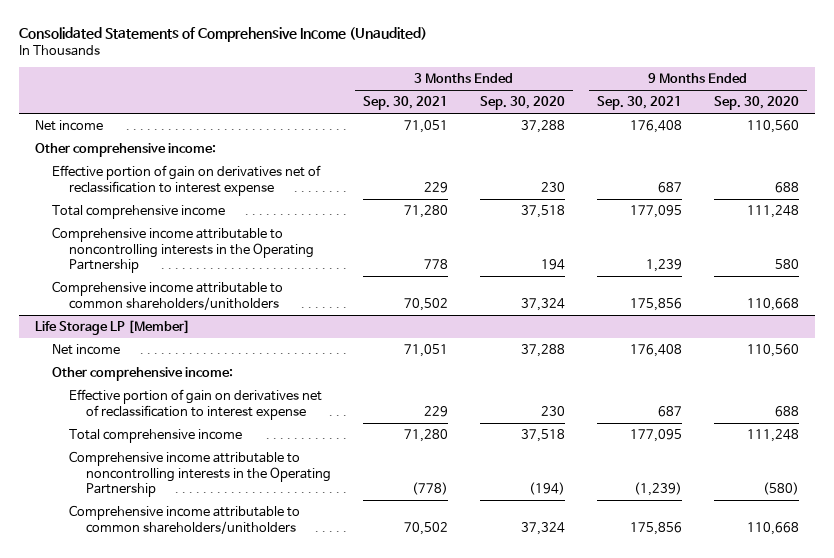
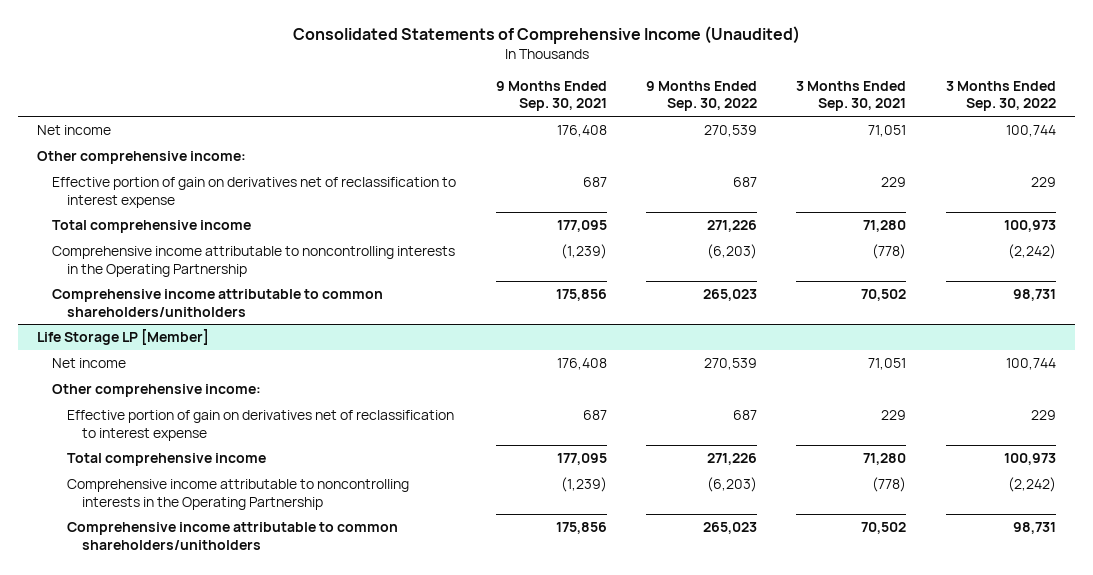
[480,96,566,111] Sep. 30, 2020 -> none
[714,96,800,111] Sep. 30, 2020 -> none
none -> [646,80,758,112] 9 Months Ended Sep. 30, 2022
none -> [945,80,1056,112] 3 Months Ended Sep. 30, 2022
[424,259,449,270] 778 -> [872,243,907,259] (778)
[646,259,683,273] 1,239 -> [560,243,607,259] (1,239)

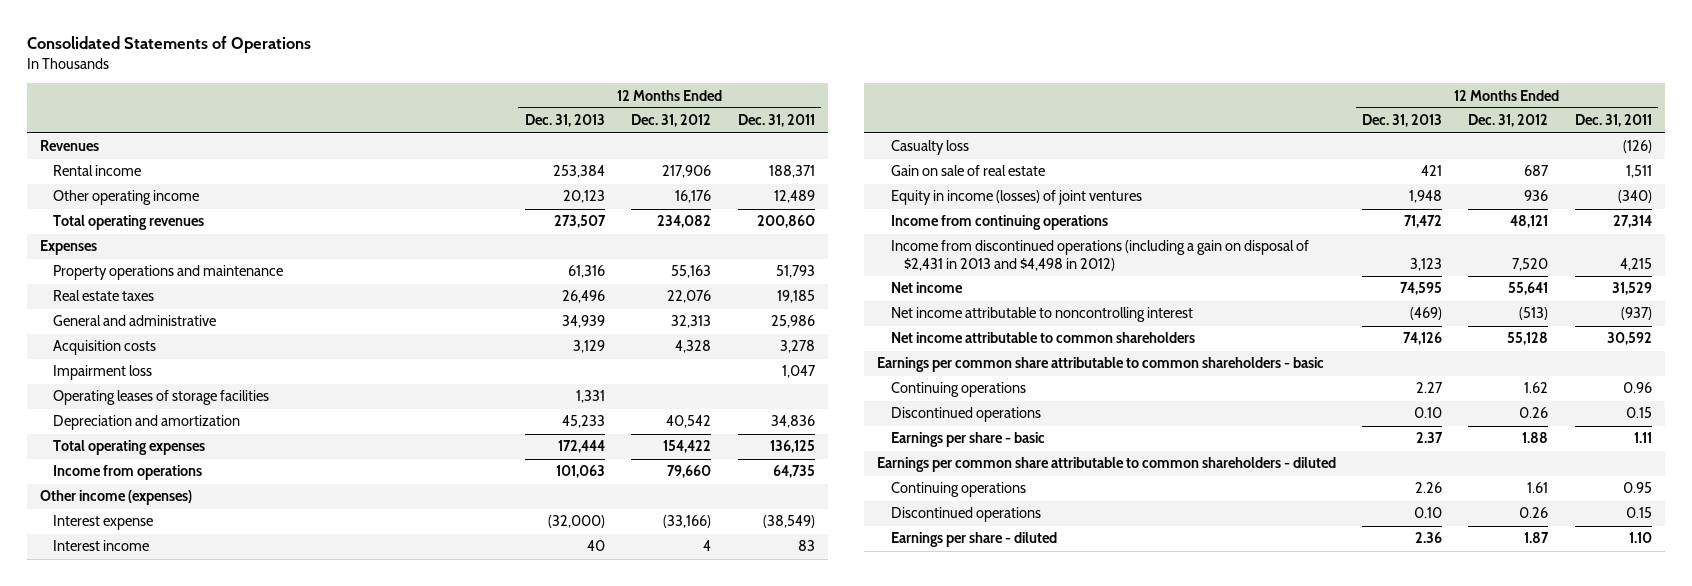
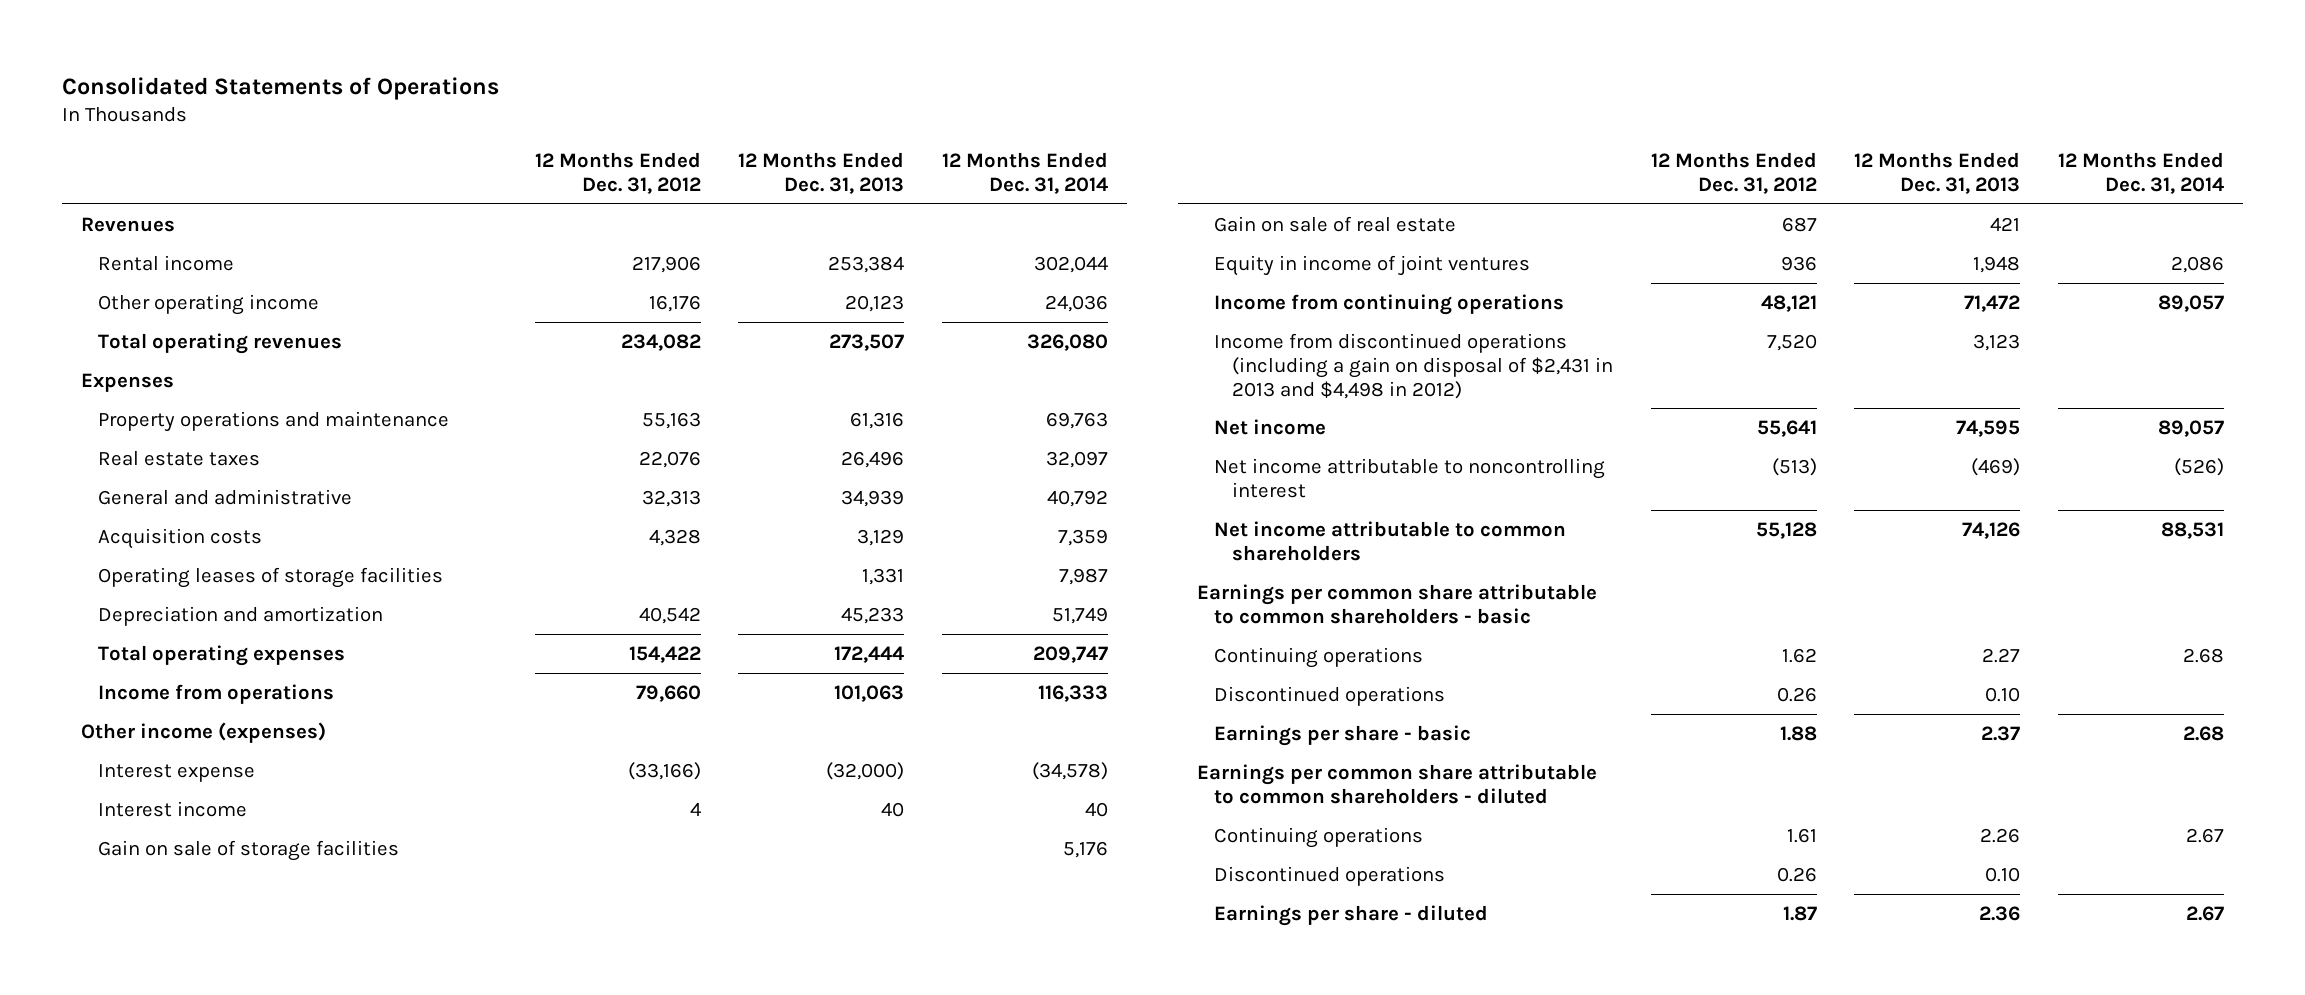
[737,114,815,128] Dec. 31, 2011 -> none
none -> [942,152,1109,195] 12 Months Ended Dec. 31, 2014
[53,365,153,381] Impairment loss -> none
[890,140,969,156] Casualty loss -> none
none -> [98,839,400,861] Gain on sale of storage facilities
[890,190,1142,206] Equity in income (losses) of joint ventures -> [1214,254,1531,276] Equity in income of joint ventures

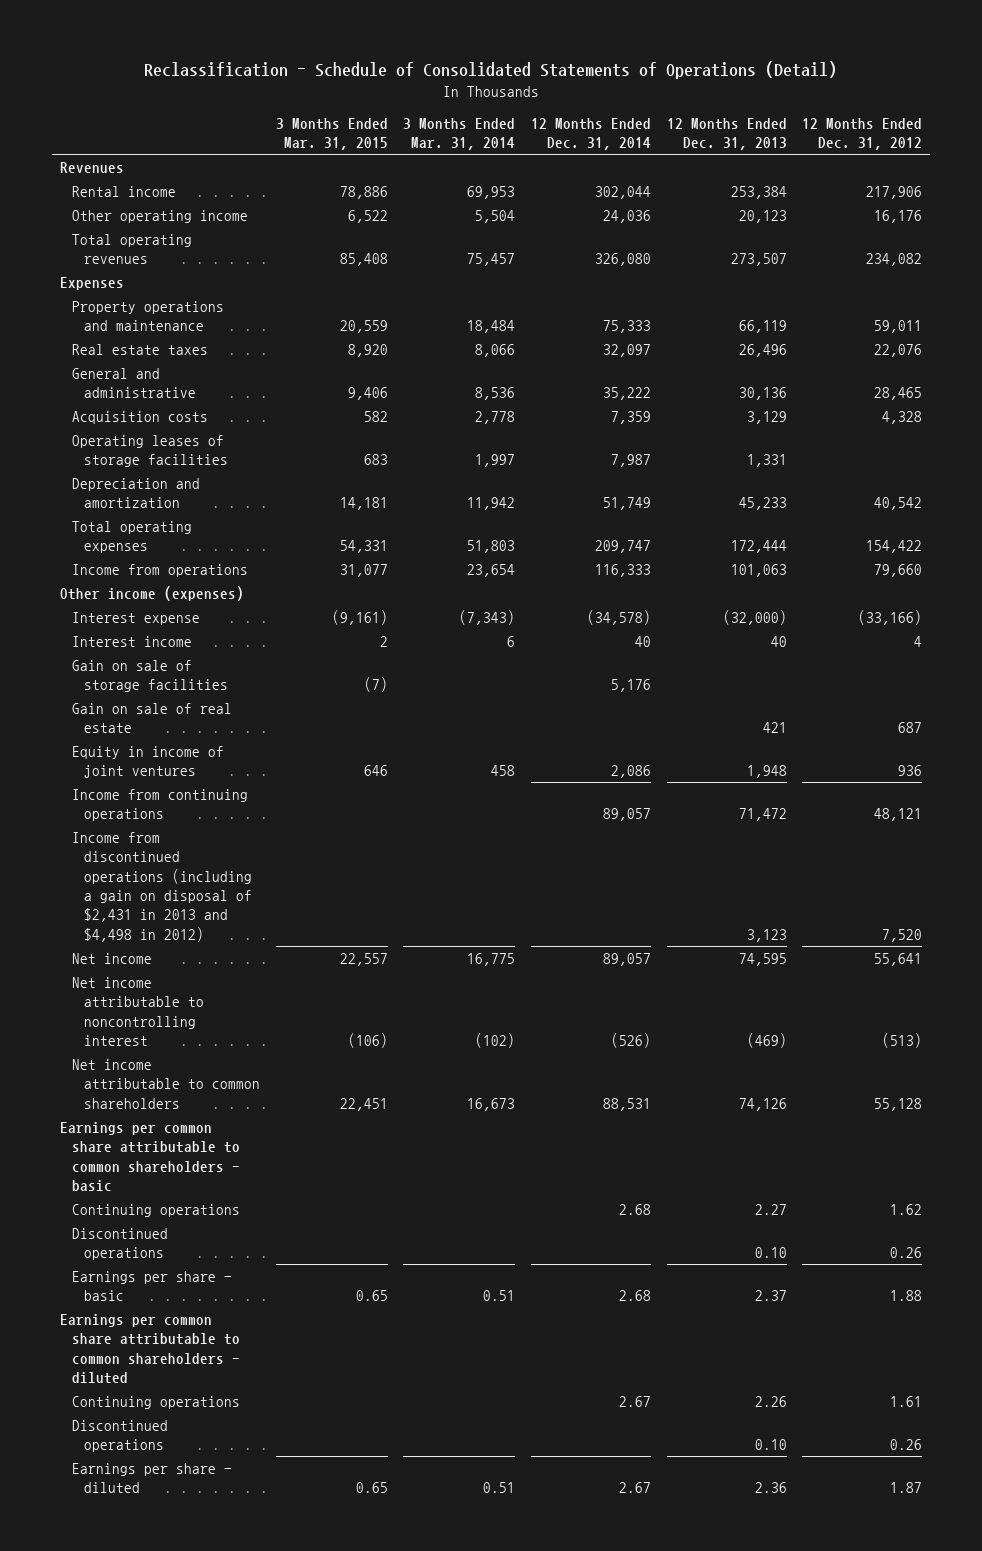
[61,76,499,100] Consolidated Statements of Operations -> [144,61,838,80] Reclassification - Schedule of Consolidated Statements of Operations (Detail)
none -> [275,117,388,150] 3 Months Ended Mar. 31, 2015
none -> [403,117,516,150] 3 Months Ended Mar. 31, 2014
[641,411,701,429] 55,163 -> [874,320,923,334] 59,011
[850,411,905,429] 61,316 -> [738,320,787,334] 66,119
[1046,411,1109,429] 69,763 -> [602,320,651,334] 75,333
[641,489,701,507] 32,313 -> [874,387,923,401] 28,465
[841,489,905,507] 34,939 -> [738,387,787,401] 30,136
[1047,489,1109,507] 40,792 -> [602,387,651,401] 35,222

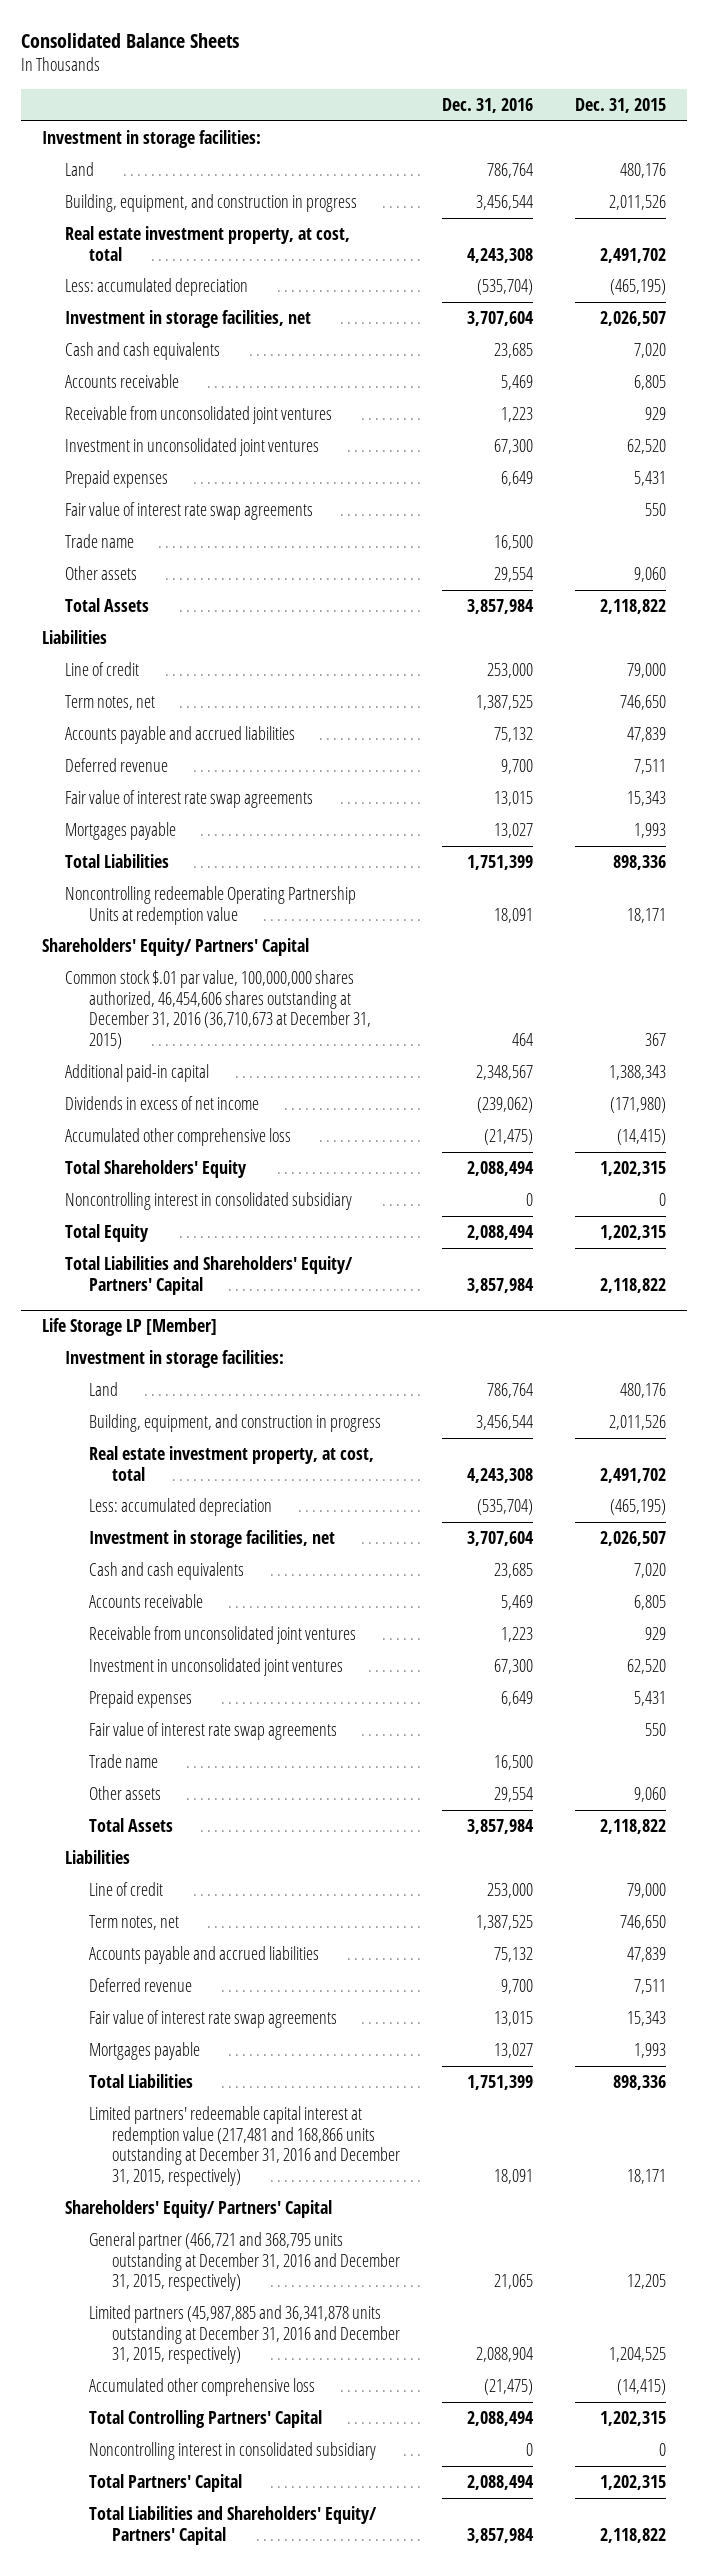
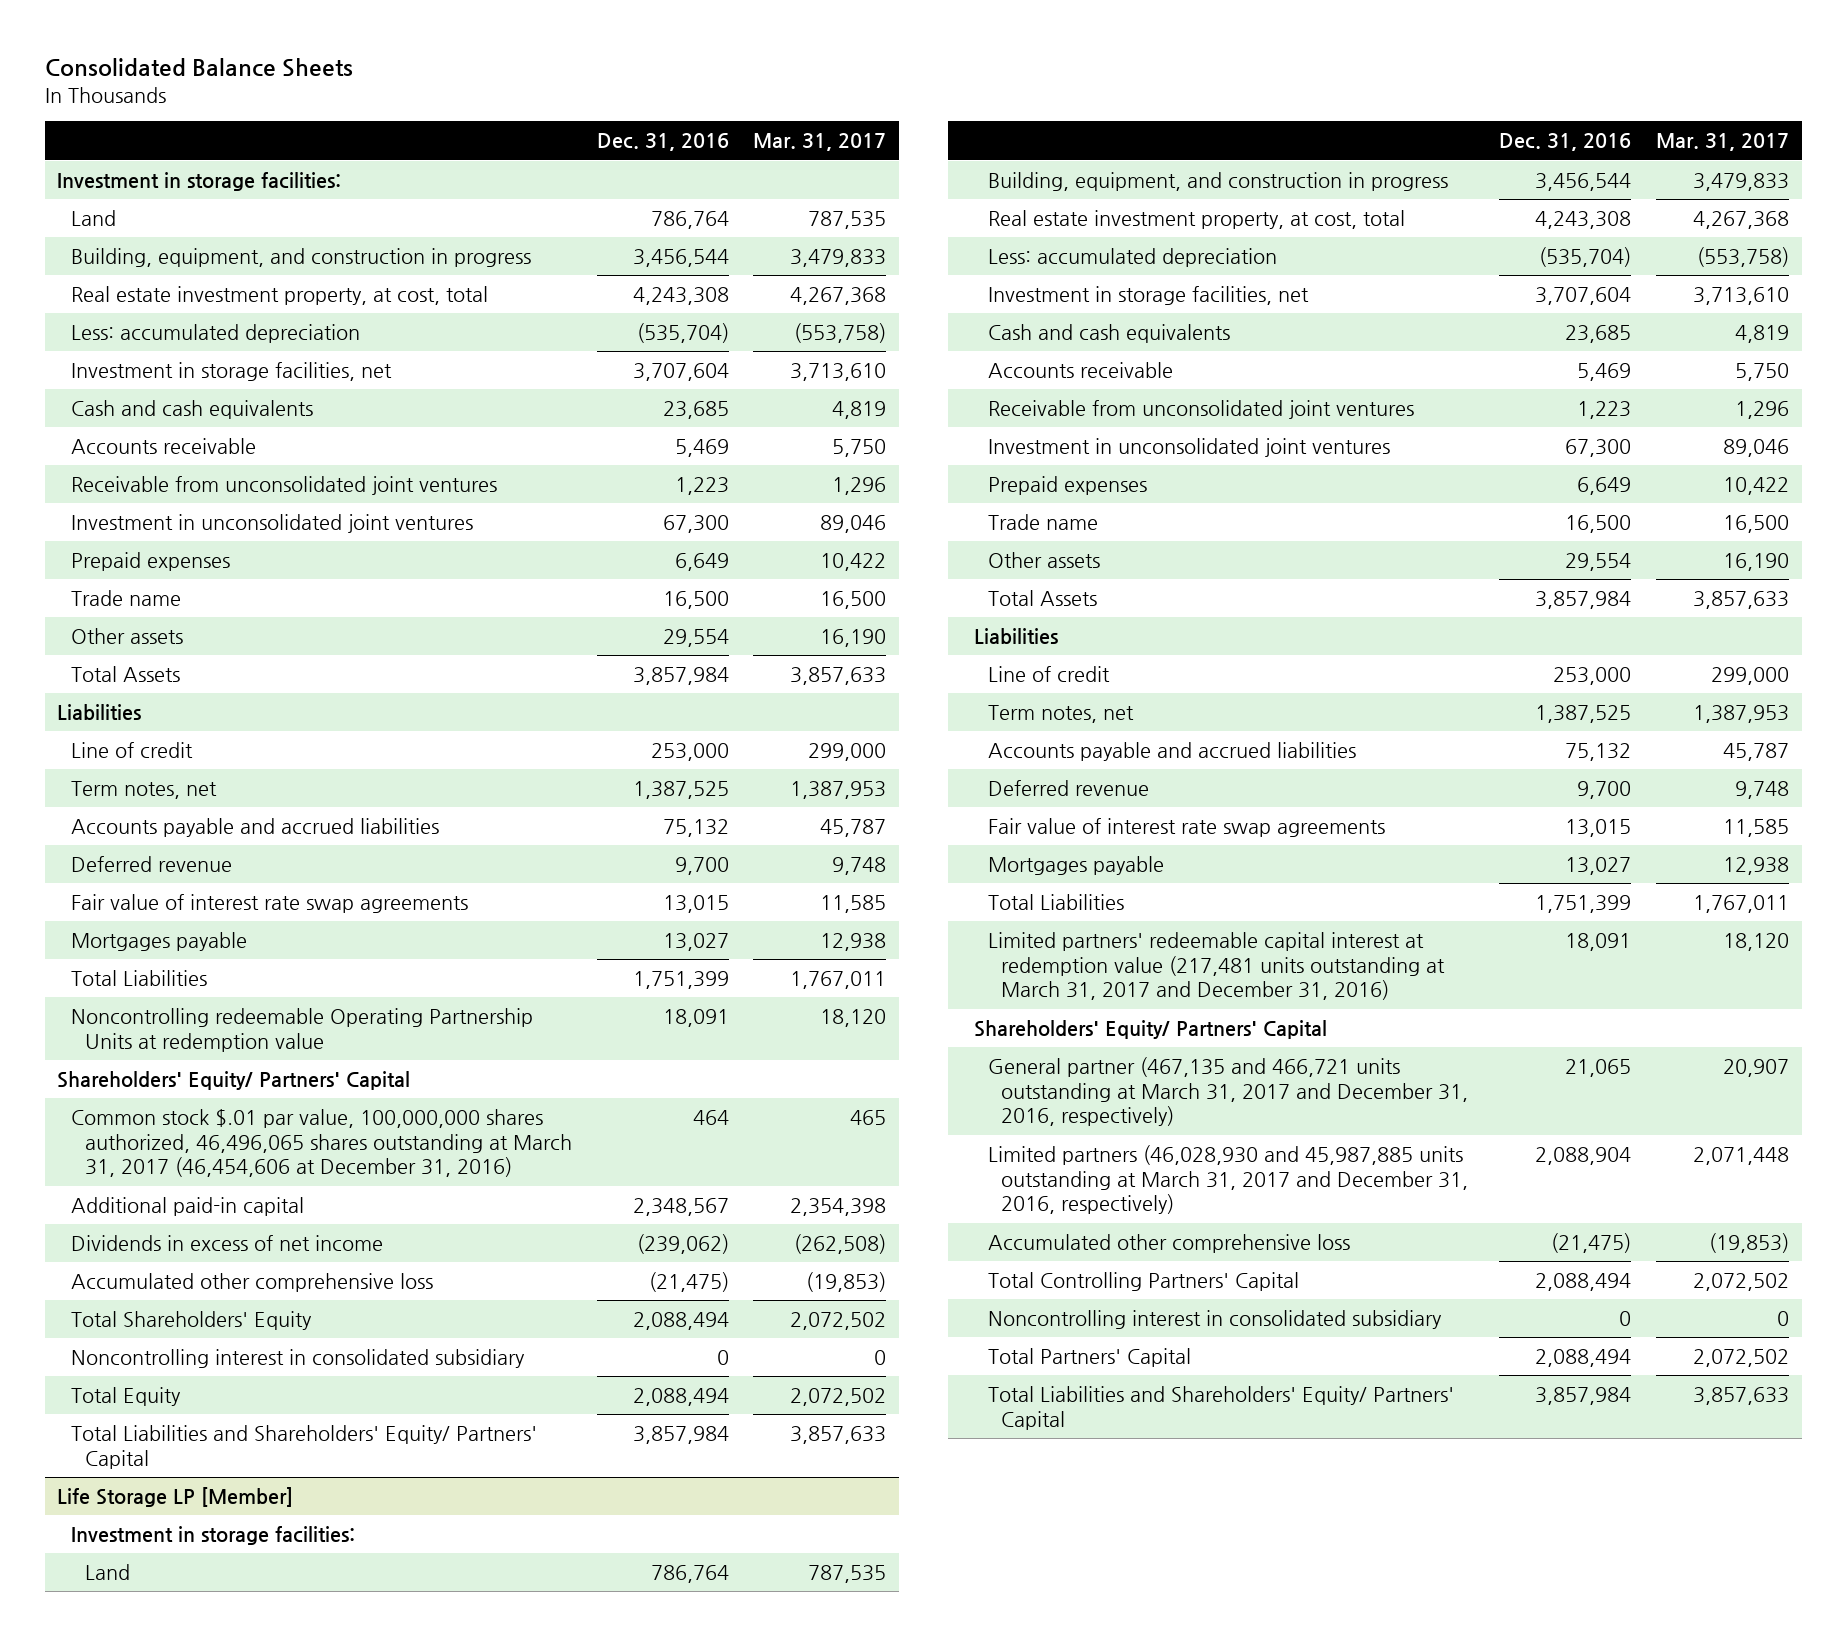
[575,97,667,113] Dec. 31, 2015 -> none
none -> [753,133,887,152] Mar. 31, 2017
[65,502,314,521] Fair value of interest rate swap agreements -> none
[65,970,371,1049] Common stock $.01 par value, 100,000,000 shares authorized, 46,454,606 shares outstanding at December 31, 2016 (36,710,673 at December 31, 2015) -> [71,1109,572,1178] Common stock $.01 par value, 100,000,000 shares authorized, 46,496,065 shares outstanding at March 31, 2017 (46,454,606 at December 31, 2016)
[88,1722,337,1741] Fair value of interest rate swap agreements -> none
[88,2106,401,2186] Limited partners' redeemable capital interest at redemption value (217,481 and 168,866 units outstanding at December 31, 2016 and December 31, 2015, respectively) -> [987,932,1446,1001] Limited partners' redeemable capital interest at redemption value (217,481 units outstanding at March 31, 2017 and December 31, 2016)
[88,2232,401,2292] General partner (466,721 and 368,795 units outstanding at December 31, 2016 and December 31, 2015, respectively) -> [987,1057,1469,1127] General partner (467,135 and 466,721 units outstanding at March 31, 2017 and December 31, 2016, respectively)
[88,2305,401,2365] Limited partners (45,987,885 and 36,341,878 units outstanding at December 31, 2016 and December 31, 2015, respectively) -> [987,1145,1469,1215] Limited partners (46,028,930 and 45,987,885 units outstanding at March 31, 2017 and December 31, 2016, respectively)

